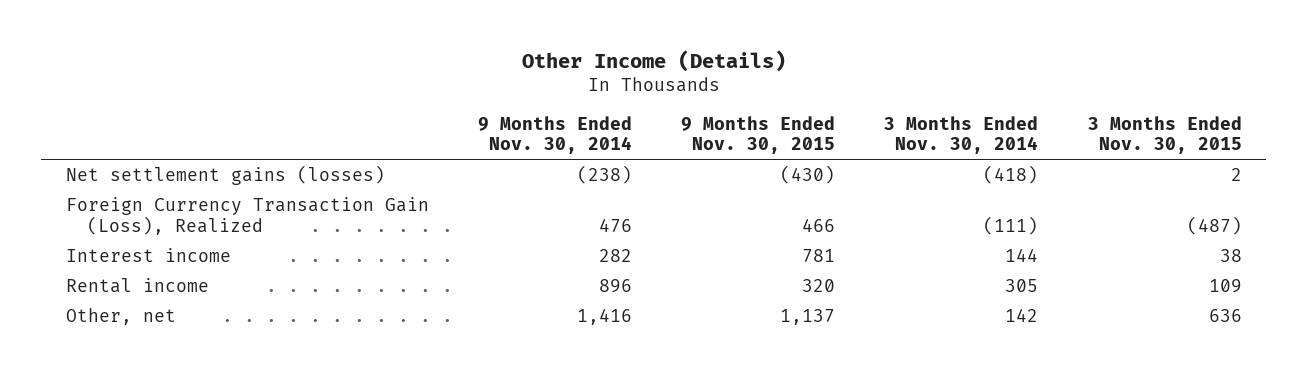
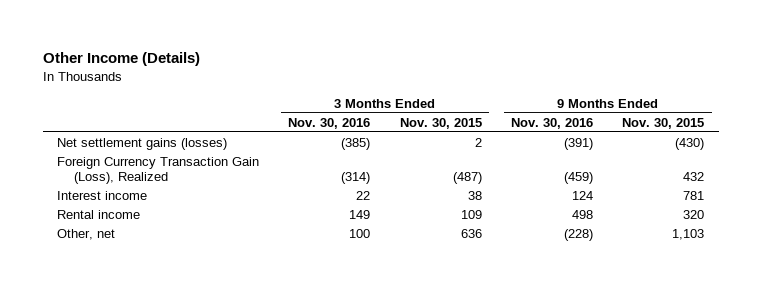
[477,115,632,155] 9 Months Ended Nov. 30, 2014 -> none
[884,115,1039,155] 3 Months Ended Nov. 30, 2014 -> none
none -> [288,117,371,129] Nov. 30, 2016
none -> [510,117,593,129] Nov. 30, 2016
[802,217,836,232] 466 -> [683,172,705,182] 432
[780,309,836,326] 1,137 -> [672,229,705,241] 1,103

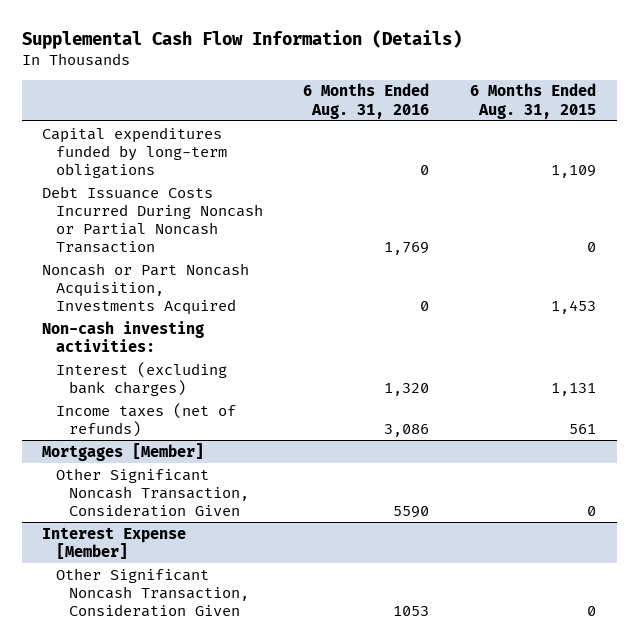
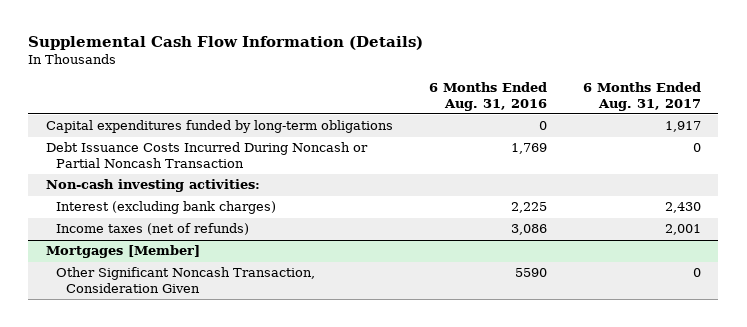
[470,83,597,119] 6 Months Ended Aug. 31, 2015 -> none
none -> [582,82,701,111] 6 Months Ended Aug. 31, 2017
[42,262,250,315] Noncash or Part Noncash Acquisition, Investments Acquired -> none
[384,382,430,396] 1,320 -> [510,202,547,214] 2,225
[42,526,187,559] Interest Expense [Member] -> none
[55,567,249,617] Other Significant Noncash Transaction, Consideration Given -> none

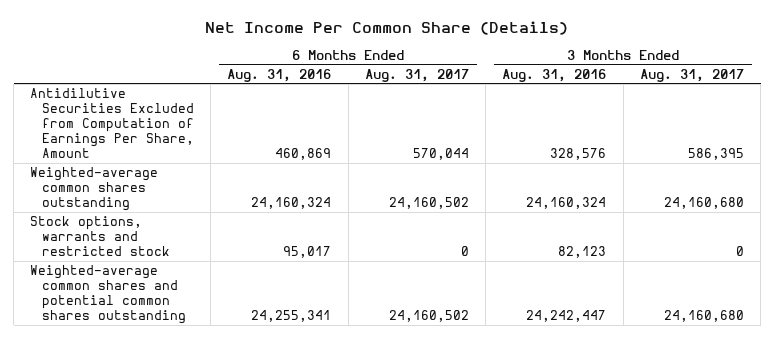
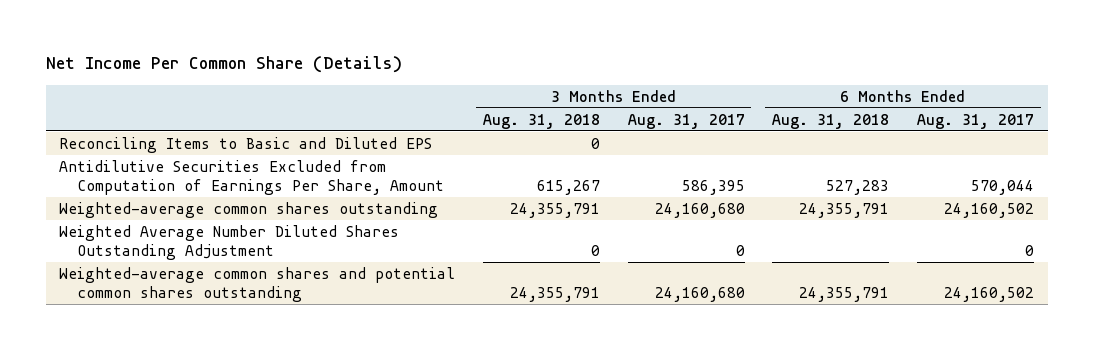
[227,68,332,82] Aug. 31, 2016 -> none
[502,68,607,82] Aug. 31, 2016 -> none
none -> [482,113,600,129] Aug. 31, 2018
none -> [772,113,890,129] Aug. 31, 2018
none -> [59,136,433,153] Reconciling Items to Basic and Diluted EPS
[30,216,170,257] Stock options, warrants and restricted stock -> none
none -> [59,224,400,260] Weighted Average Number Diluted Shares Outstanding Adjustment

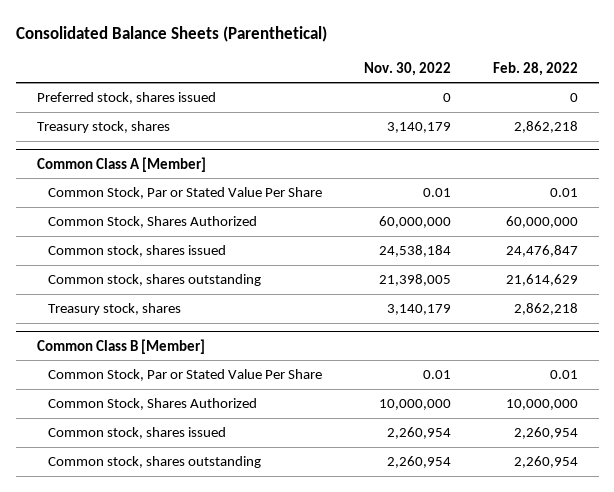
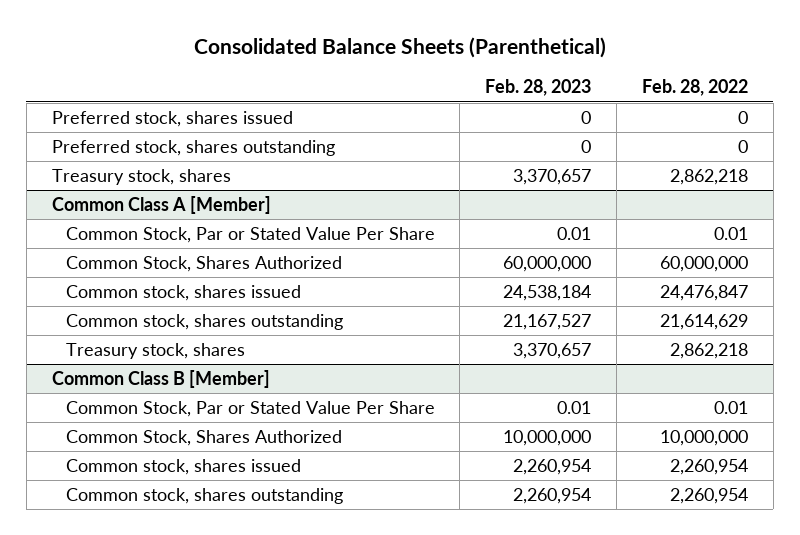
[363,61,451,76] Nov. 30, 2022 -> none
none -> [485,79,592,97] Feb. 28, 2023
none -> [51,140,335,157] Preferred stock, shares outstanding

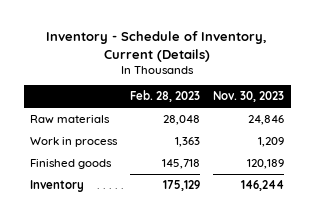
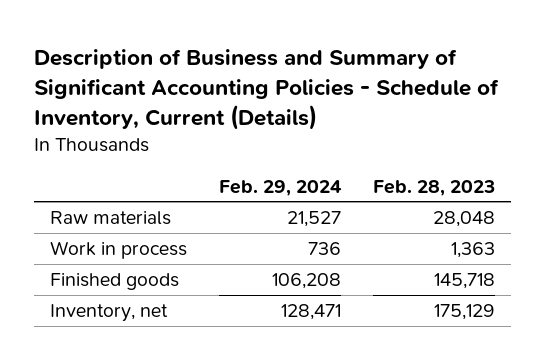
[46,31,268,62] Inventory - Schedule of Inventory, Current (Details) -> [34,48,500,130] Description of Business and Summary of Significant Accounting Policies - Schedule of Inventory, Current (Details)
[213,91,285,103] Nov. 30, 2023 -> none
none -> [219,179,343,196] Feb. 29, 2024
[30,179,85,192] Inventory -> [50,304,169,323] Inventory, net

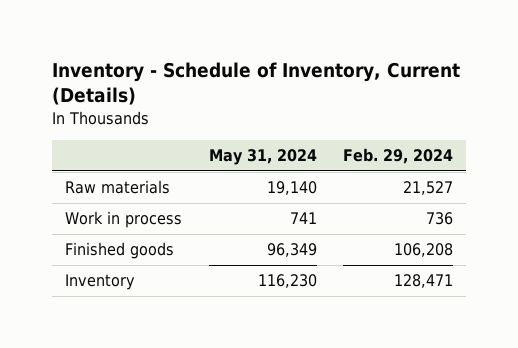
[34,48,500,130] Description of Business and Summary of Significant Accounting Policies - Schedule of Inventory, Current (Details) -> [52,62,461,106] Inventory - Schedule of Inventory, Current (Details)
[373,179,496,196] Feb. 28, 2023 -> none
none -> [208,149,317,166] May 31, 2024
[50,304,169,323] Inventory, net -> [65,274,136,291] Inventory

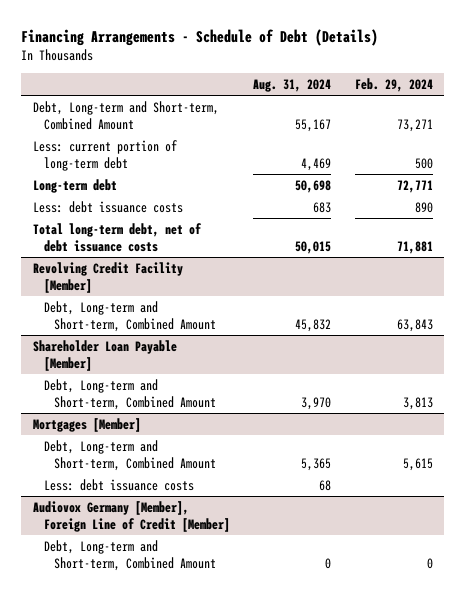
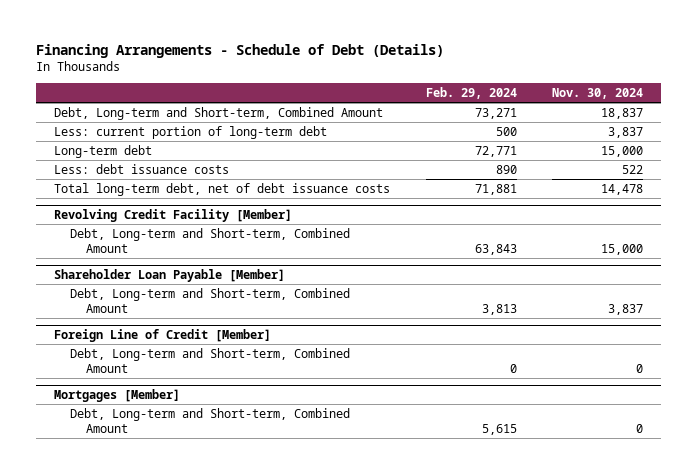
[253,79,332,93] Aug. 31, 2024 -> none
none -> [552,88,644,100] Nov. 30, 2024
none -> [53,329,271,343] Foreign Line of Credit [Member]
none -> [69,347,350,373] Debt, Long-term and Short-term, Combined Amount
[43,478,194,491] Less: debt issuance costs -> none
[32,500,230,533] Audiovox Germany [Member], Foreign Line of Credit [Member] -> none
[43,539,217,572] Debt, Long-term and Short-term, Combined Amount -> none

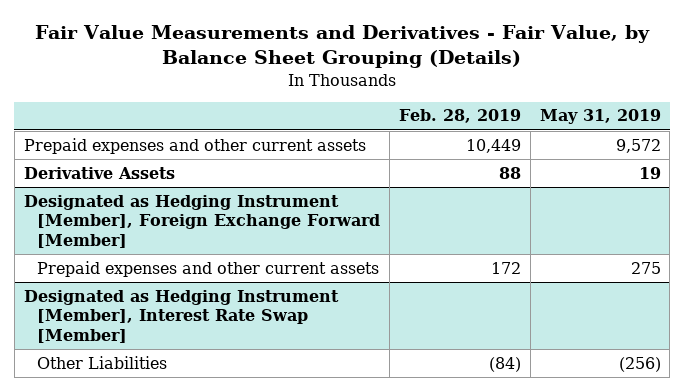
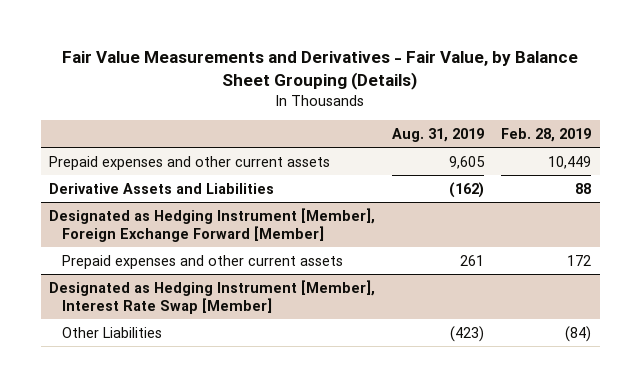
[539,109,661,125] May 31, 2019 -> none
none -> [392,127,485,142] Aug. 31, 2019
[23,166,175,179] Derivative Assets -> [49,182,275,194] Derivative Assets and Liabilities

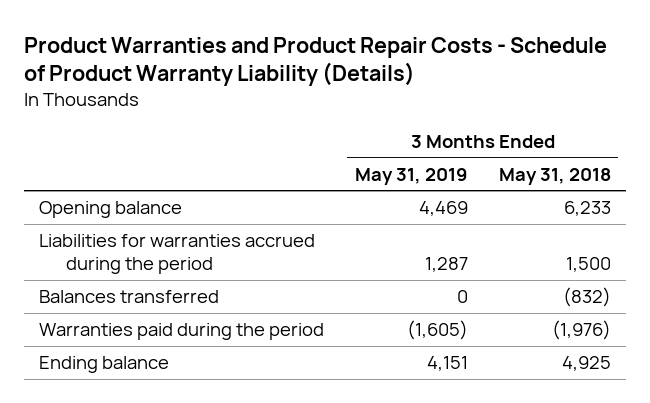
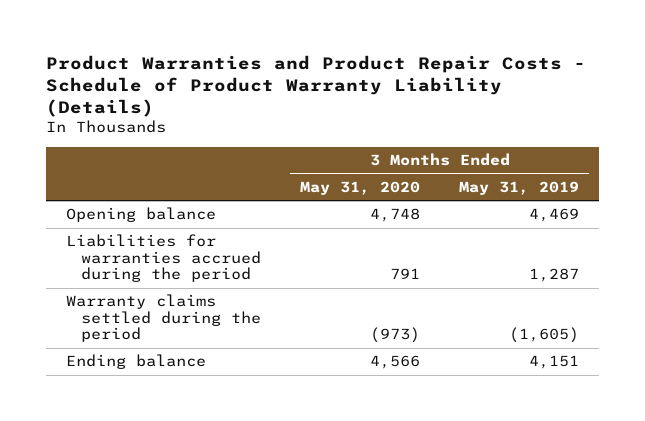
[498,167,611,185] May 31, 2018 -> none
none -> [300,180,421,195] May 31, 2020
[39,290,220,304] Balances transferred -> none
[39,323,325,341] Warranties paid during the period -> [65,294,261,343] Warranty claims settled during the period

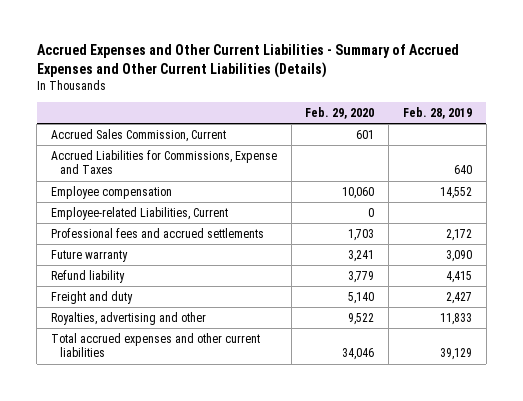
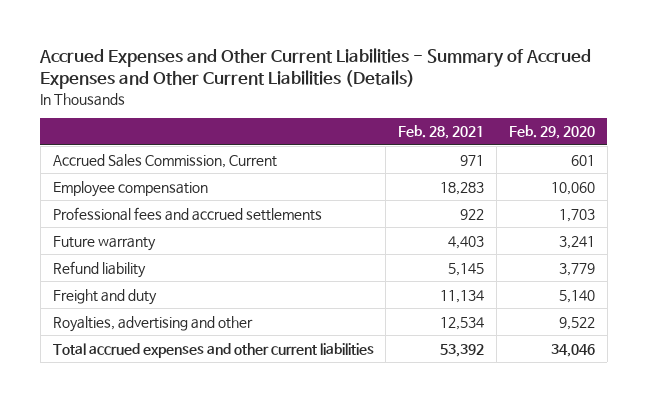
[402,106,472,119] Feb. 28, 2019 -> none
none -> [398,125,485,140] Feb. 28, 2021
[50,149,277,175] Accrued Liabilities for Commissions, Expense and Taxes -> none
[50,206,228,220] Employee-related Liabilities, Current -> none

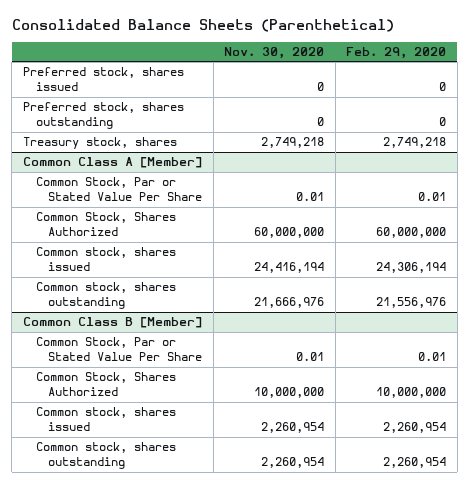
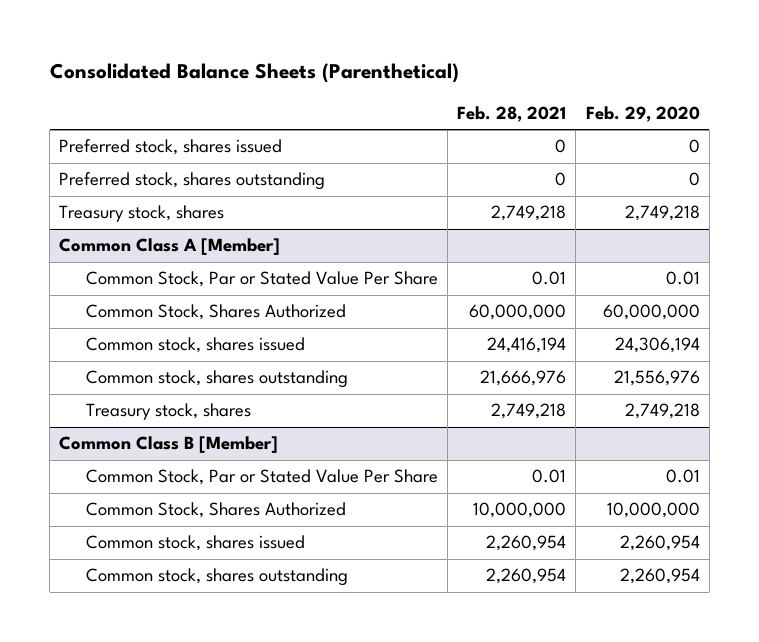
[224,47,325,60] Nov. 30, 2020 -> none
none -> [457,106,567,123] Feb. 28, 2021
none -> [85,403,251,421] Treasury stock, shares

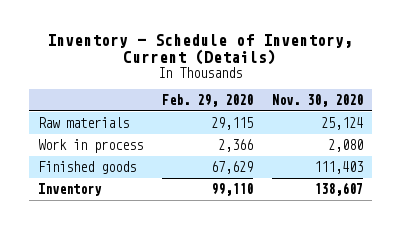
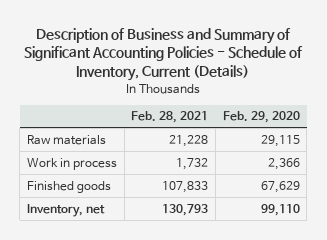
[47,33,354,66] Inventory - Schedule of Inventory, Current (Details) -> [24,27,304,82] Description of Business and Summary of Significant Accounting Policies - Schedule of Inventory, Current (Details)
[271,94,363,108] Nov. 30, 2020 -> none
none -> [131,111,209,124] Feb. 28, 2021
[38,182,103,196] Inventory -> [26,203,105,217] Inventory, net

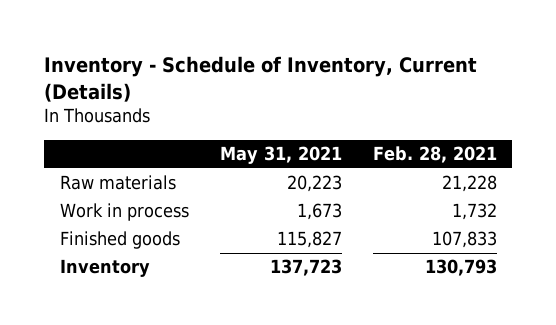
[24,27,304,82] Description of Business and Summary of Significant Accounting Policies - Schedule of Inventory, Current (Details) -> [44,55,478,102] Inventory - Schedule of Inventory, Current (Details)
[222,111,300,124] Feb. 29, 2020 -> none
none -> [219,146,342,165] May 31, 2021
[26,203,105,217] Inventory, net -> [59,259,150,278] Inventory

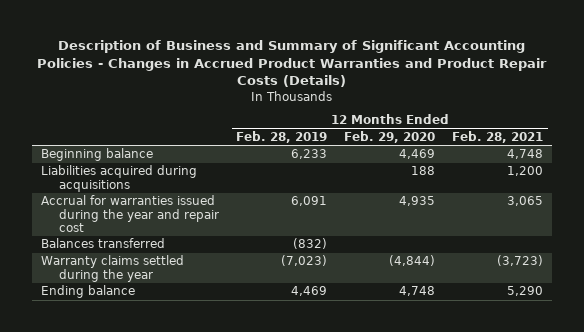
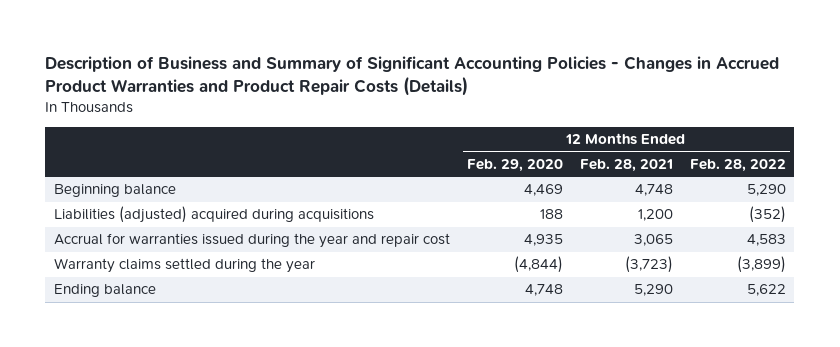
[236,130,328,143] Feb. 28, 2019 -> none
none -> [689,158,786,172] Feb. 28, 2022
[40,165,197,192] Liabilities acquired during acquisitions -> [53,206,374,224] Liabilities (adjusted) acquired during acquisitions
[40,238,165,249] Balances transferred -> none

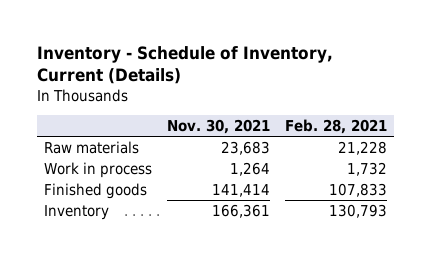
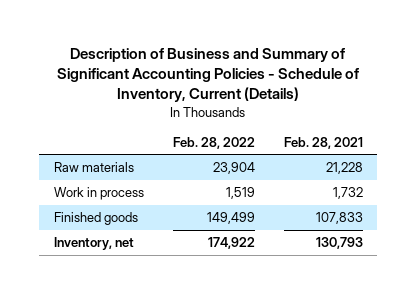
[37,46,334,85] Inventory - Schedule of Inventory, Current (Details) -> [57,48,360,103] Description of Business and Summary of Significant Accounting Policies - Schedule of Inventory, Current (Details)
[167,118,271,134] Nov. 30, 2021 -> none
none -> [172,136,255,149] Feb. 28, 2022
[44,204,110,220] Inventory -> [53,237,134,251] Inventory, net

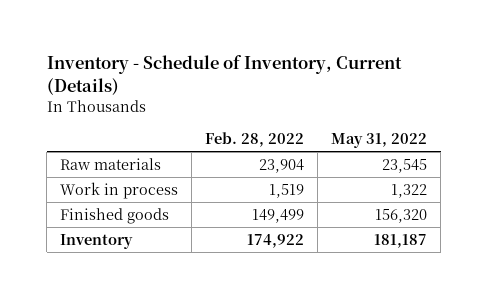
[57,48,360,103] Description of Business and Summary of Significant Accounting Policies - Schedule of Inventory, Current (Details) -> [46,55,402,96] Inventory - Schedule of Inventory, Current (Details)
[283,136,363,149] Feb. 28, 2021 -> none
none -> [331,133,428,149] May 31, 2022
[53,237,134,251] Inventory, net -> [60,233,134,249] Inventory

